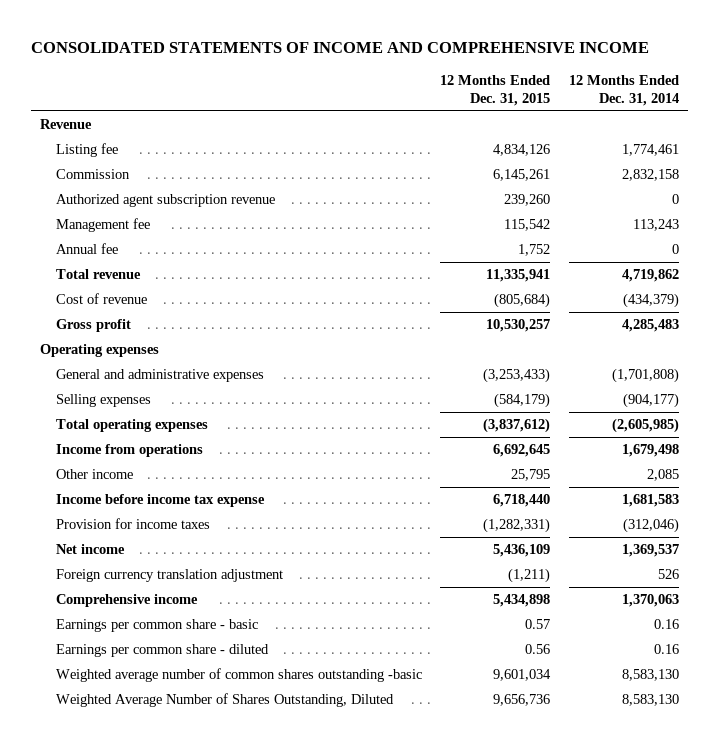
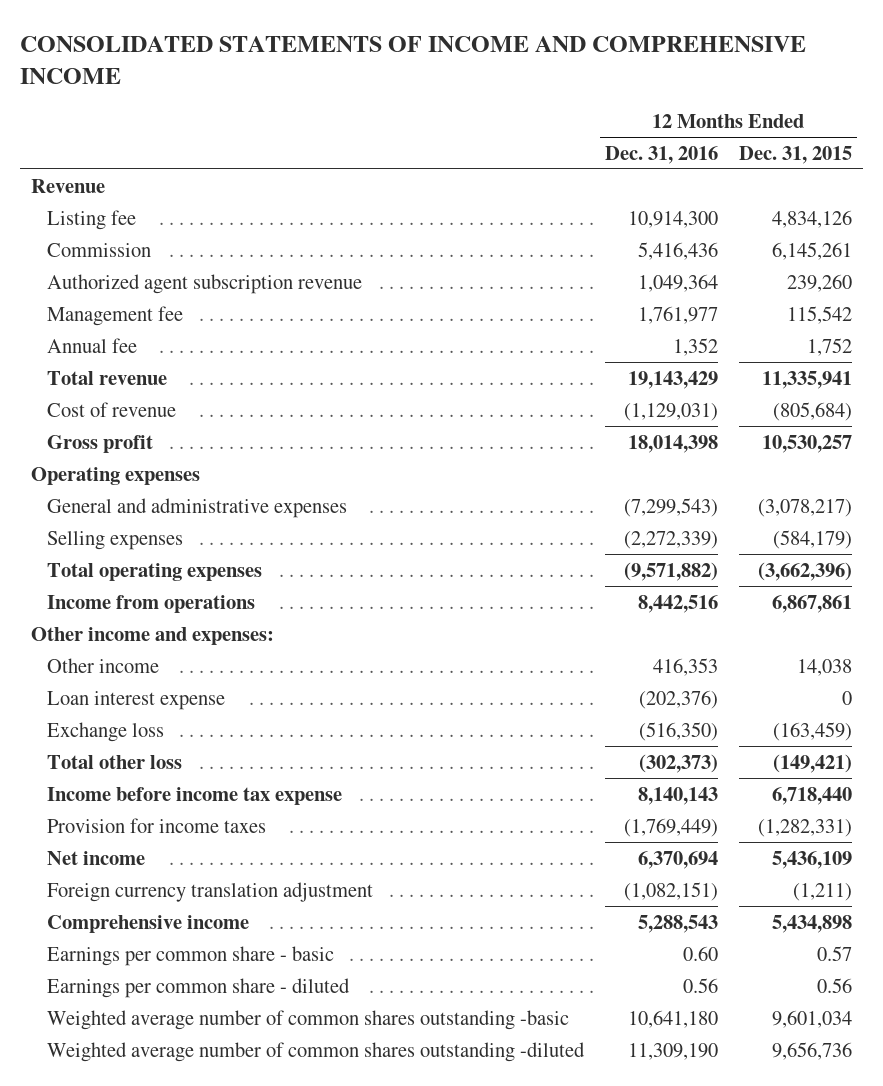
[568,74,679,106] 12 Months Ended Dec. 31, 2014 -> none
none -> [604,145,718,164] Dec. 31, 2016
[483,368,551,384] (3,253,433) -> [758,498,853,517] (3,078,217)
[483,418,551,434] (3,837,612) -> [758,561,853,581] (3,662,396)
[493,444,551,458] 6,692,645 -> [772,594,853,613] 6,867,861
none -> [30,626,274,645] Other income and expenses:
[511,469,551,482] 25,795 -> [797,658,853,676] 14,038
none -> [46,690,225,710] Loan interest expense
none -> [46,721,164,742] Exchange loss
none -> [46,754,182,769] Total other loss
[55,693,394,708] Weighted Average Number of Shares Outstanding, Diluted -> [46,1041,585,1062] Weighted average number of common shares outstanding -diluted

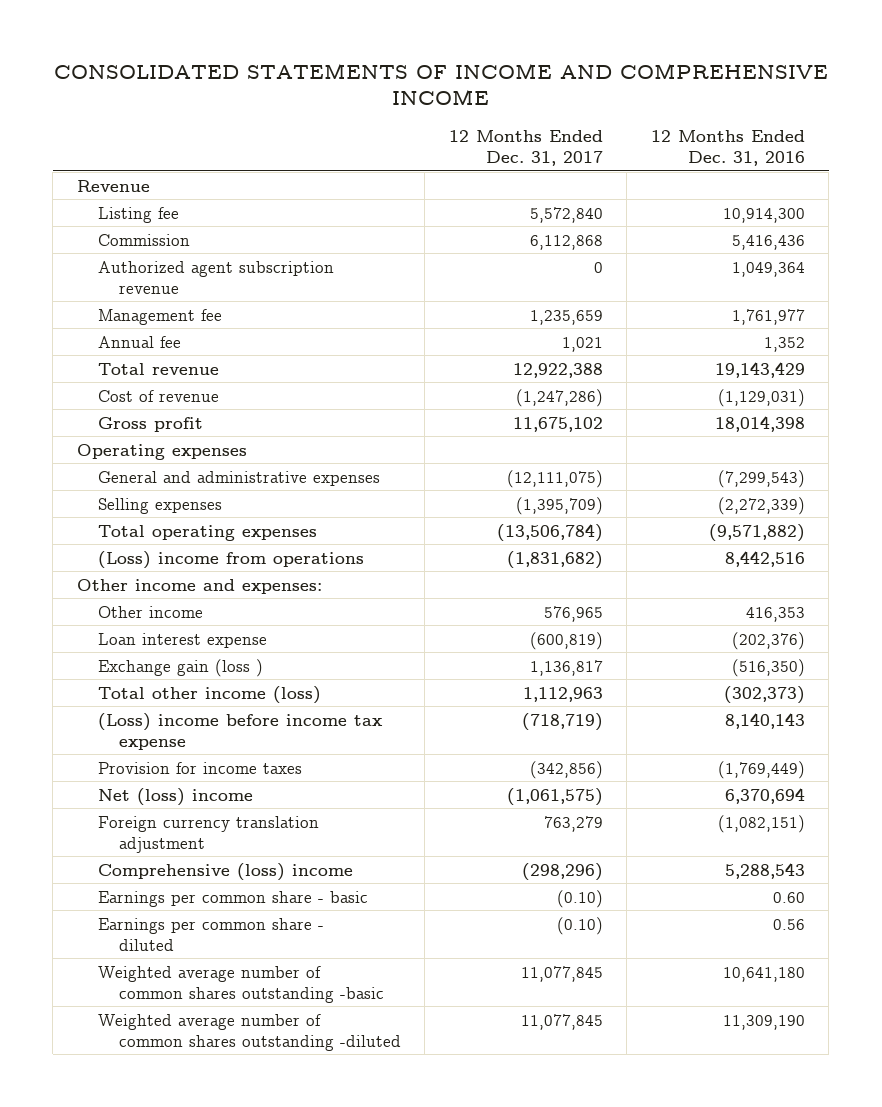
[739,145,853,164] Dec. 31, 2015 -> none
none -> [448,129,603,166] 12 Months Ended Dec. 31, 2017
[46,594,255,613] Income from operations -> [97,550,364,569] (Loss) income from operations
[46,721,164,742] Exchange loss -> [97,658,263,677] Exchange gain (loss )
[46,754,182,769] Total other loss -> [97,685,321,704] Total other income (loss)
[46,786,342,805] Income before income tax expense -> [97,712,383,750] (Loss) income before income tax expense
[46,850,145,865] Net income -> [97,787,253,806] Net (loss) income
[46,914,249,933] Comprehensive income -> [97,862,353,881] Comprehensive (loss) income

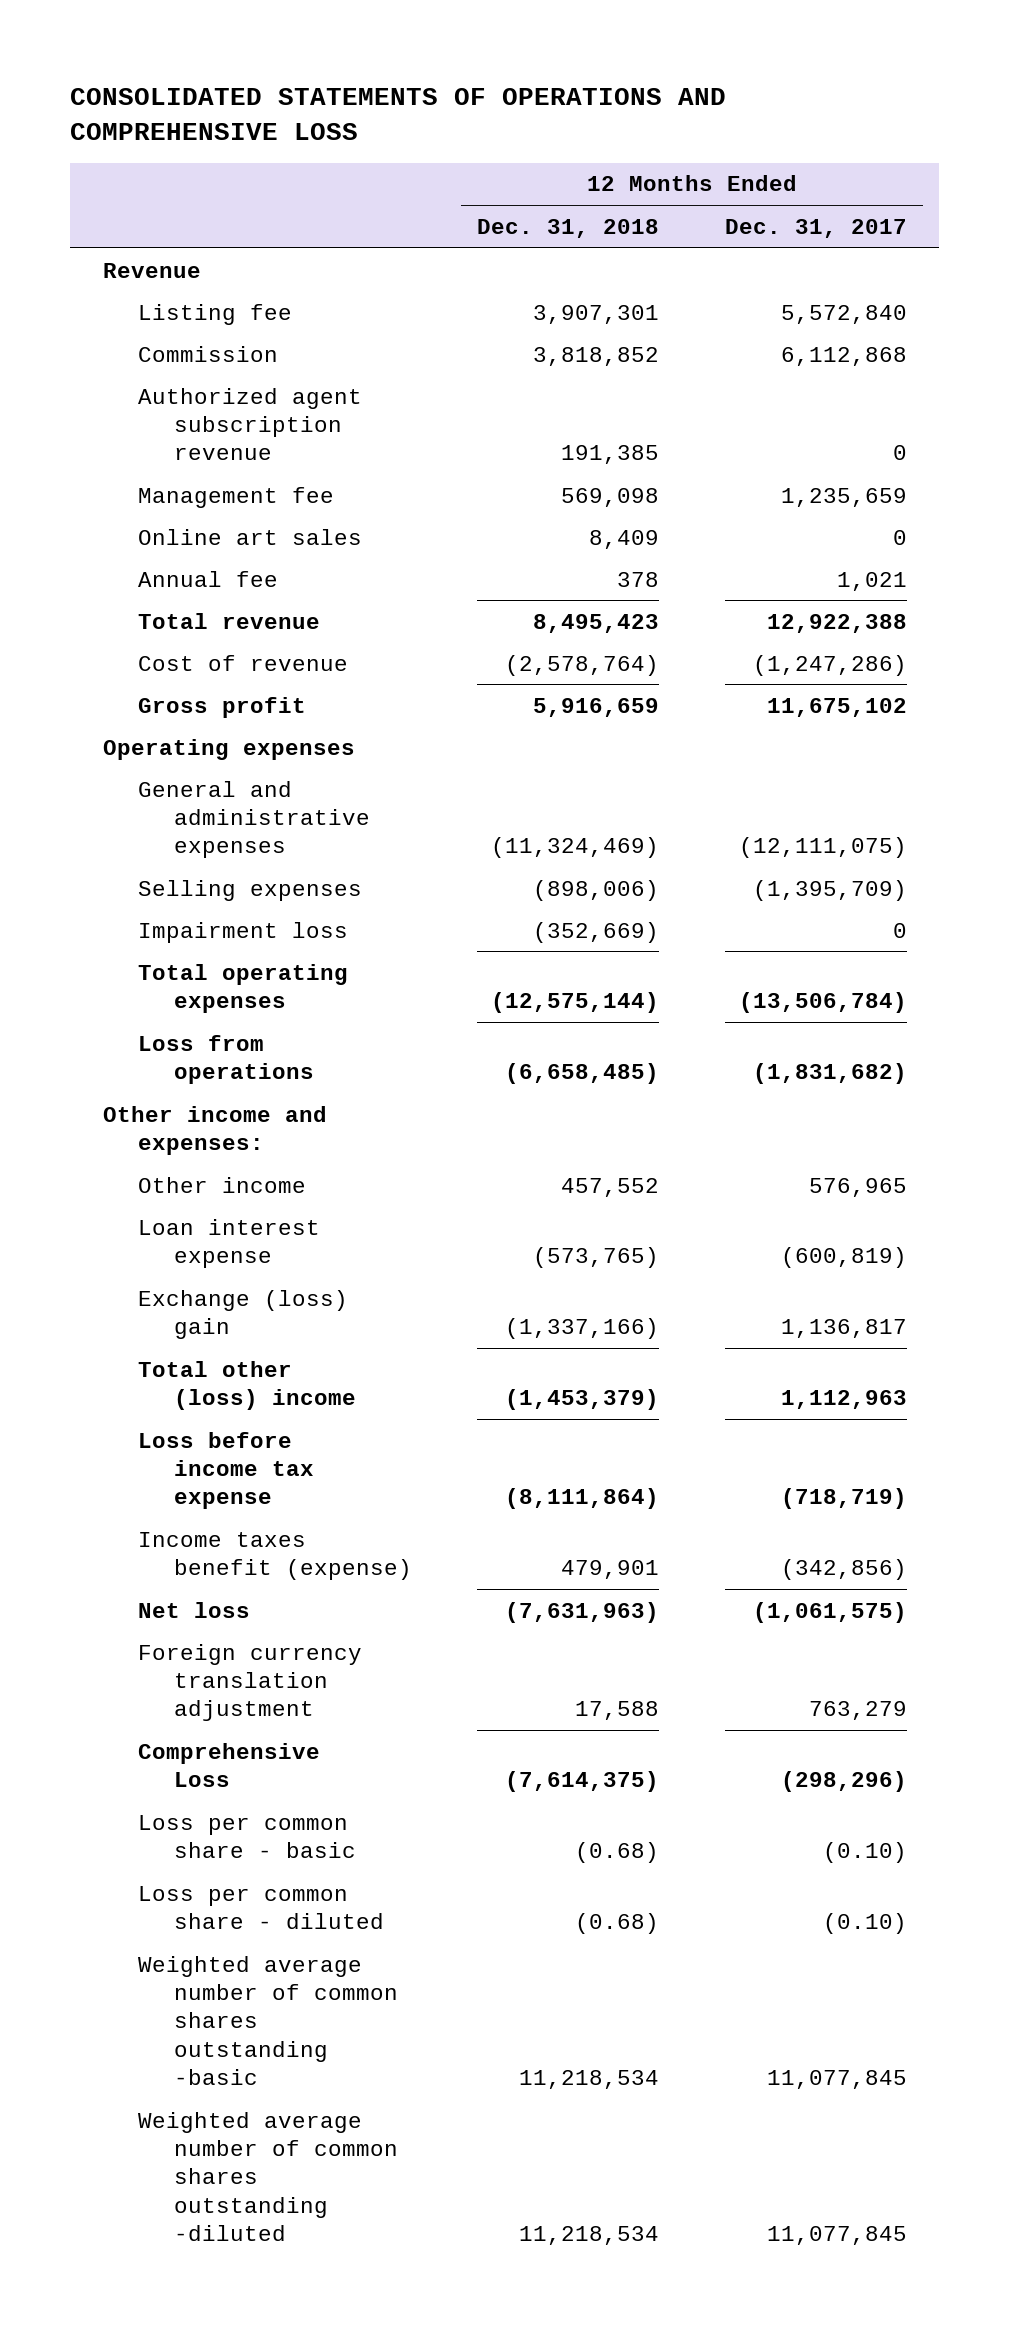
[53,63,828,106] CONSOLIDATED STATEMENTS OF INCOME AND COMPREHENSIVE INCOME -> [70,88,727,141] CONSOLIDATED STATEMENTS OF OPERATIONS AND COMPREHENSIVE LOSS
[650,129,805,166] 12 Months Ended Dec. 31, 2016 -> none
none -> [477,218,660,238] Dec. 31, 2018
none -> [138,528,363,545] Online art sales
none -> [138,921,349,943] Impairment loss
[97,550,364,569] (Loss) income from operations -> [138,1034,314,1085] Loss from operations
[97,658,263,677] Exchange gain (loss ) -> [138,1289,349,1340] Exchange (loss) gain
[97,685,321,704] Total other income (loss) -> [138,1360,356,1411] Total other (loss) income
[97,712,383,750] (Loss) income before income tax expense -> [138,1431,314,1510] Loss before income tax expense
[97,761,302,774] Provision for income taxes -> [138,1531,412,1581] Income taxes benefit (expense)
[97,787,253,806] Net (loss) income -> [138,1601,251,1618] Net loss
[97,862,353,881] Comprehensive (loss) income -> [138,1742,321,1788] Comprehensive Loss
[97,890,368,907] Earnings per common share - basic -> [138,1814,356,1859] Loss per common share - basic
[97,917,324,951] Earnings per common share - diluted -> [138,1885,384,1930] Loss per common share - diluted

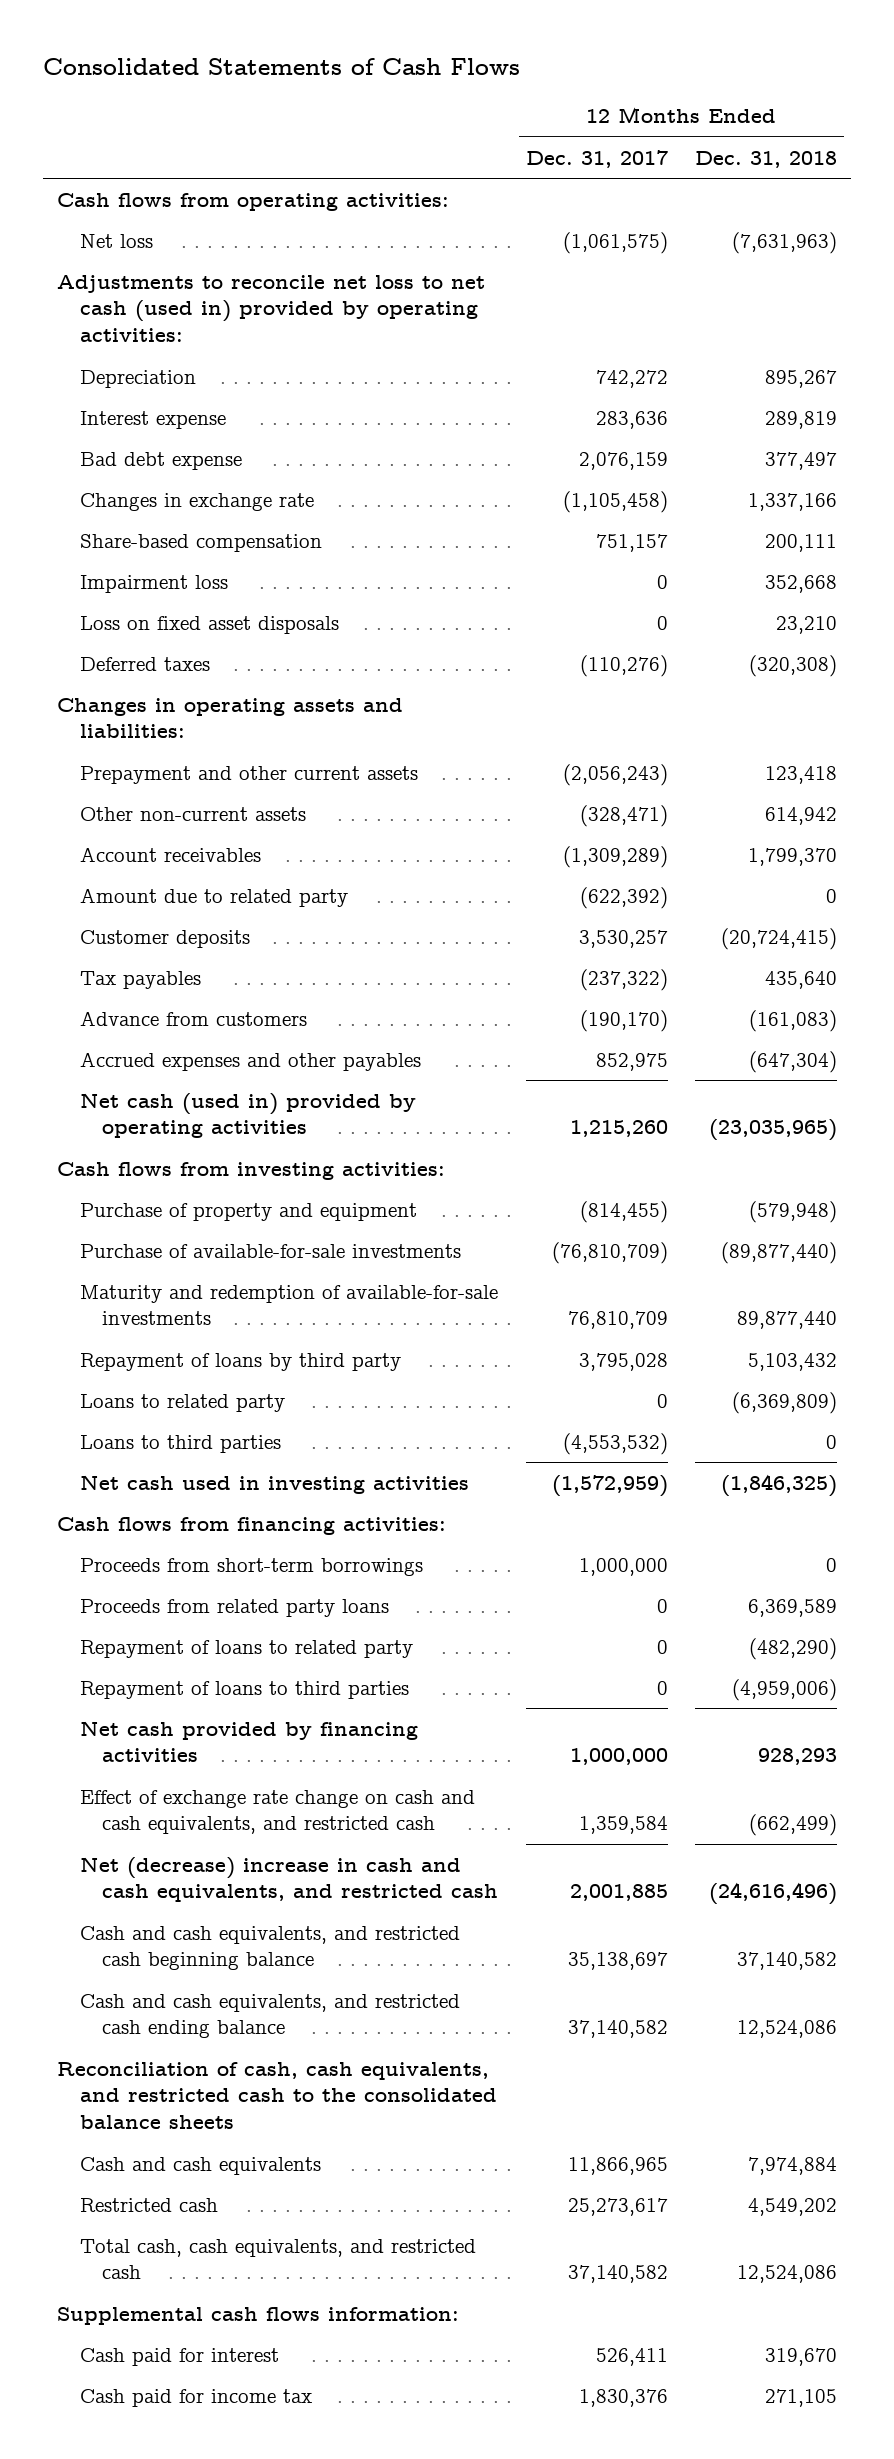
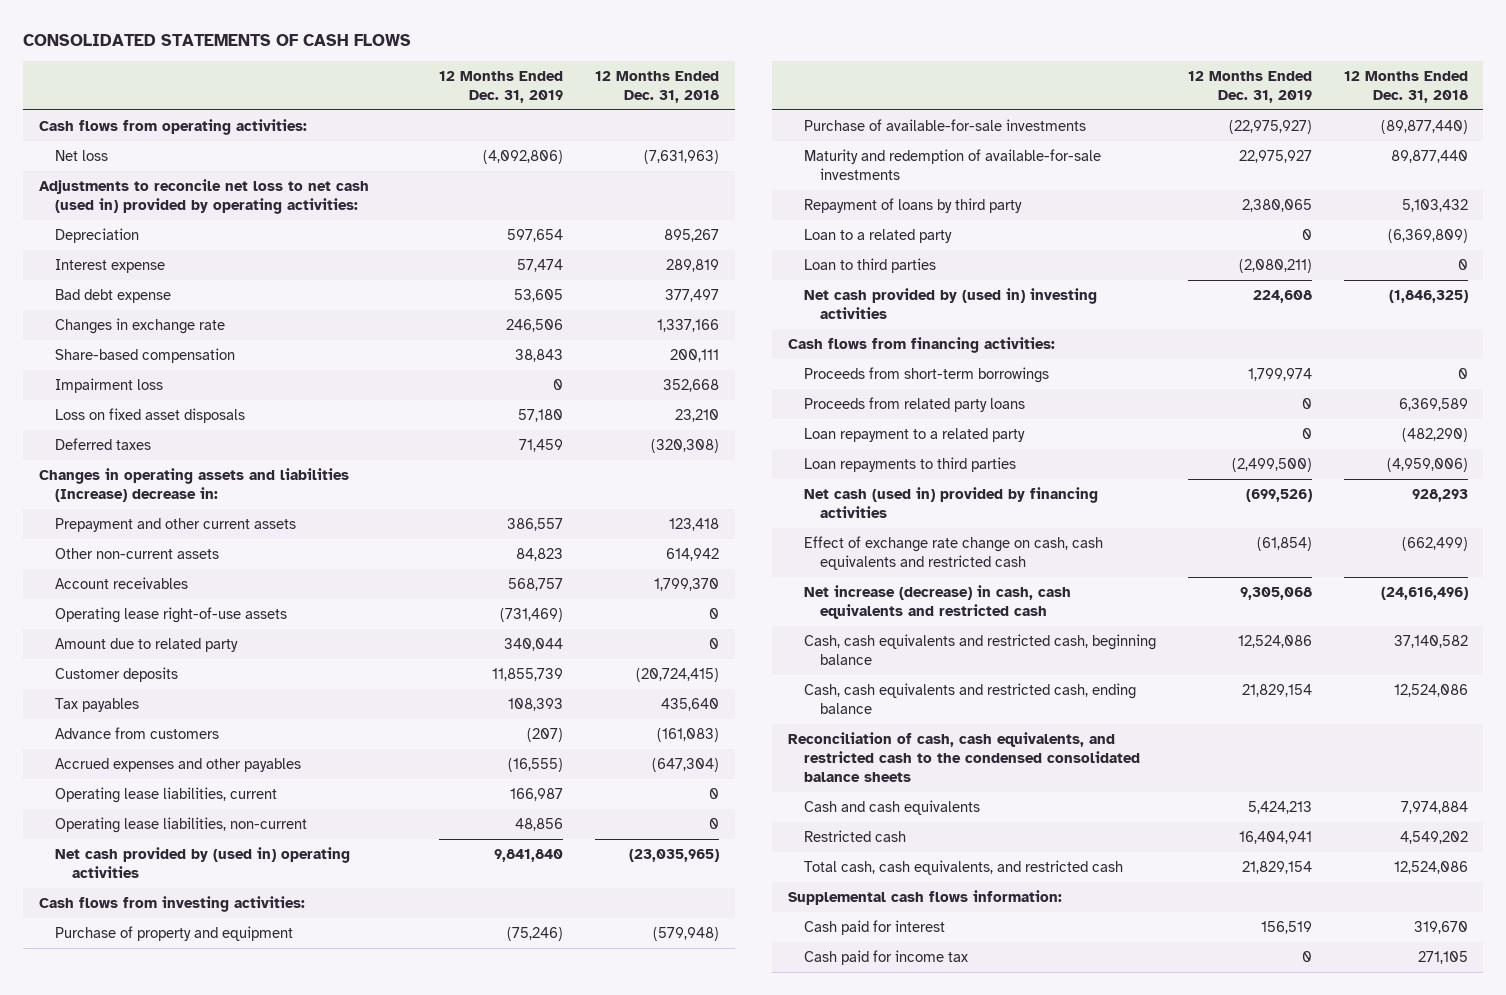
[43,58,521,76] Consolidated Statements of Cash Flows -> [22,33,411,46] CONSOLIDATED STATEMENTS OF CASH FLOWS
[525,149,668,168] Dec. 31, 2017 -> none
none -> [438,70,563,103] 12 Months Ended Dec. 31, 2019
[56,697,403,739] Changes in operating assets and liabilities: -> [38,468,349,503] Changes in operating assets and liabilities (Increase) decrease in:
none -> [55,607,288,624] Operating lease right-of-use assets
none -> [55,787,278,804] Operating lease liabilities, current
none -> [55,817,308,834] Operating lease liabilities, non-current
[79,1092,416,1139] Net cash (used in) provided by operating activities -> [55,847,351,879] Net cash provided by (used in) operating activities
[79,1393,285,1412] Loans to related party -> [803,229,952,244] Loan to a related party
[79,1434,281,1453] Loans to third parties -> [803,258,936,274] Loan to third parties
[79,1474,469,1494] Net cash used in investing activities -> [803,288,1097,320] Net cash provided by (used in) investing activities
[79,1639,413,1658] Repayment of loans to related party -> [803,428,1025,443] Loan repayment to a related party
[79,1680,409,1699] Repayment of loans to third parties -> [803,457,1016,473] Loan repayments to third parties
[79,1720,418,1763] Net cash provided by financing activities -> [803,487,1098,519] Net cash (used in) provided by financing activities
[79,1789,475,1835] Effect of exchange rate change on cash and cash equivalents, and restricted cash -> [803,536,1103,571] Effect of exchange rate change on cash, cash equivalents and restricted cash
[79,1856,499,1903] Net (decrease) increase in cash and cash equivalents, and restricted cash -> [803,585,1071,620] Net increase (decrease) in cash, cash equivalents and restricted cash
[79,1925,460,1971] Cash and cash equivalents, and restricted cash beginning balance -> [803,634,1156,666] Cash, cash equivalents and restricted cash, beginning balance
[79,1993,460,2039] Cash and cash equivalents, and restricted cash ending balance -> [803,683,1136,715] Cash, cash equivalents and restricted cash, ending balance
[56,2061,497,2130] Reconciliation of cash, cash equivalents, and restricted cash to the consolidated balance sheets -> [787,732,1140,782] Reconciliation of cash, cash equivalents, and restricted cash to the condensed consolidated balance sheets

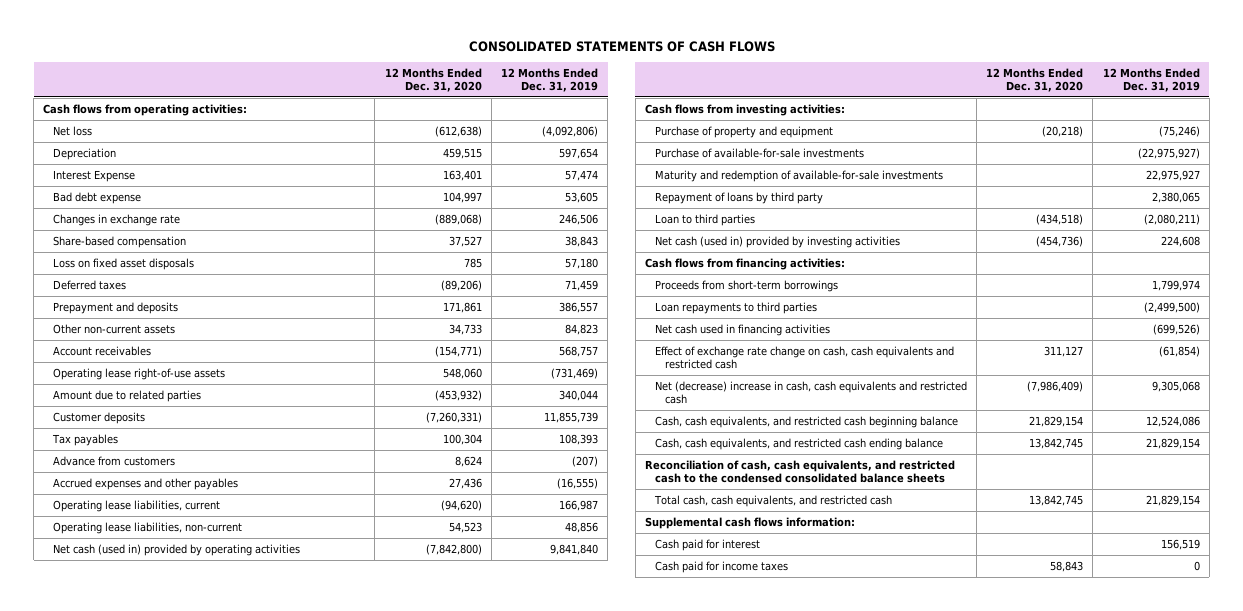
[594,70,719,103] 12 Months Ended Dec. 31, 2018 -> none
none -> [384,67,482,92] 12 Months Ended Dec. 31, 2020
[38,179,369,215] Adjustments to reconcile net loss to net cash (used in) provided by operating activities: -> none
[55,259,166,274] Interest expense -> [53,169,136,182] Interest Expense
[55,378,164,394] Impairment loss -> none
[38,468,349,503] Changes in operating assets and liabilities (Increase) decrease in: -> none
[55,518,297,533] Prepayment and other current assets -> [53,301,179,314] Prepayment and deposits
[55,638,239,653] Amount due to related party -> [53,389,202,402] Amount due to related parties
[55,847,351,879] Net cash provided by (used in) operating activities -> [53,543,301,556] Net cash (used in) provided by operating activities
[803,229,952,244] Loan to a related party -> none
[803,288,1097,320] Net cash provided by (used in) investing activities -> [654,235,900,248] Net cash (used in) provided by investing activities
[803,397,1025,413] Proceeds from related party loans -> none
[803,428,1025,443] Loan repayment to a related party -> none
[803,487,1098,519] Net cash (used in) provided by financing activities -> [654,323,830,336] Net cash used in financing activities
[803,585,1071,620] Net increase (decrease) in cash, cash equivalents and restricted cash -> [654,380,967,404] Net (decrease) increase in cash, cash equivalents and restricted cash
[803,634,1156,666] Cash, cash equivalents and restricted cash, beginning balance -> [654,415,958,428] Cash, cash equivalents, and restricted cash beginning balance
[803,683,1136,715] Cash, cash equivalents and restricted cash, ending balance -> [654,437,943,450] Cash, cash equivalents, and restricted cash ending balance
[803,800,980,816] Cash and cash equivalents -> none
[803,830,906,843] Restricted cash -> none
[803,950,968,966] Cash paid for income tax -> [654,560,788,573] Cash paid for income taxes

